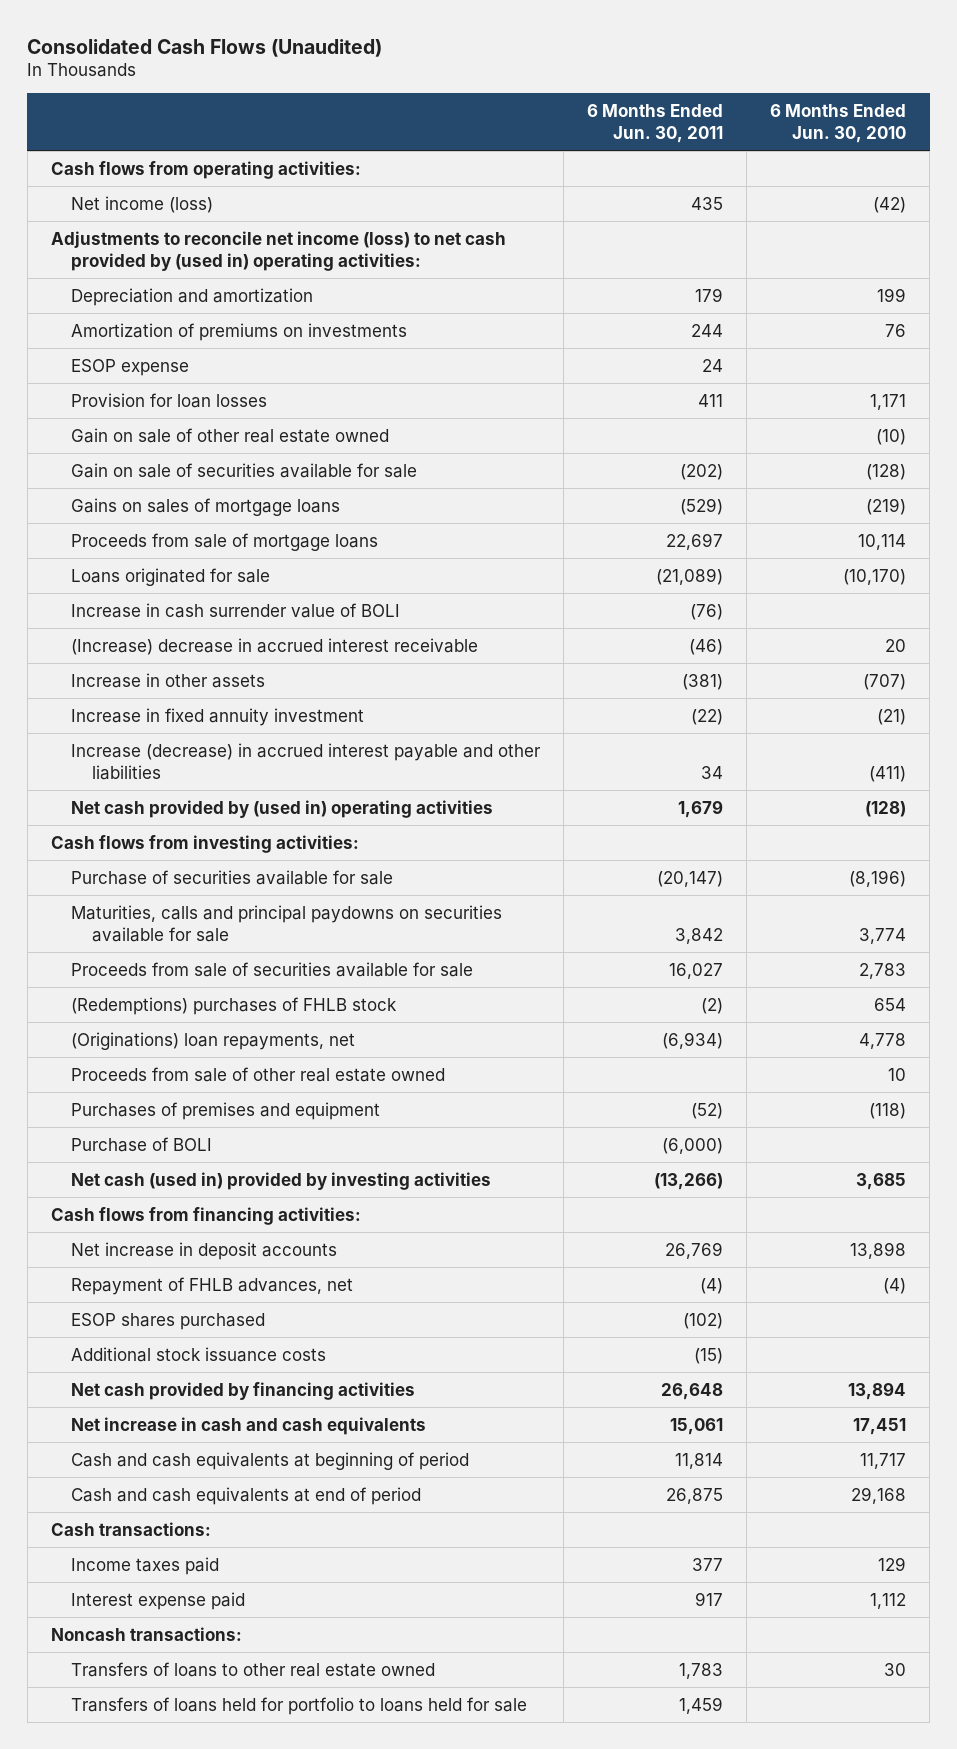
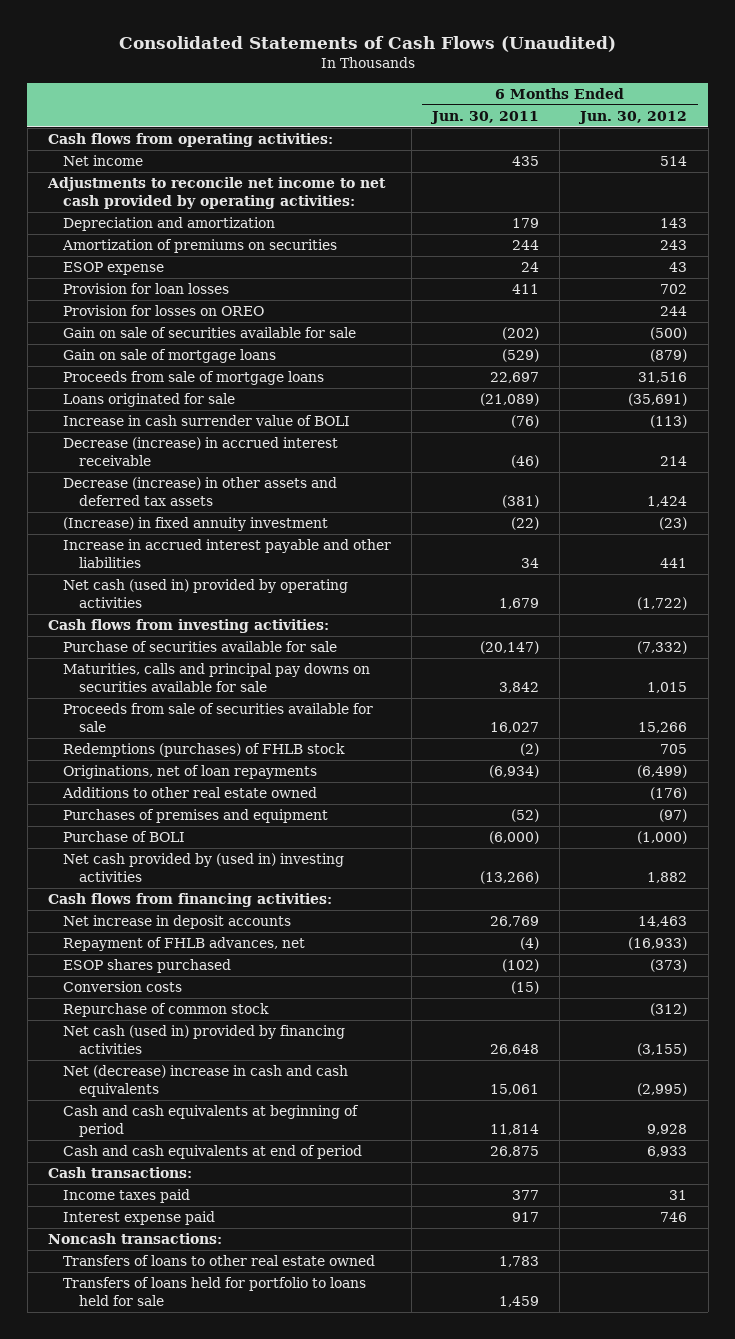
[27,38,383,57] Consolidated Cash Flows (Unaudited) -> [118,36,616,53] Consolidated Statements of Cash Flows (Unaudited)
[770,103,907,143] 6 Months Ended Jun. 30, 2010 -> none
none -> [578,110,688,124] Jun. 30, 2012
[71,195,214,213] Net income (loss) -> [63,155,144,167] Net income
[50,230,506,271] Adjustments to reconcile net income (loss) to net cash provided by (used in) operating activities: -> [46,177,386,210] Adjustments to reconcile net income to net cash provided by operating activities:
[71,322,408,341] Amortization of premiums on investments -> [62,239,338,254] Amortization of premiums on securities
[71,427,390,443] Gain on sale of other real estate owned -> none
none -> [63,305,265,317] Provision for losses on OREO
[71,497,341,516] Gains on sales of mortgage loans -> [63,349,277,364] Gain on sale of mortgage loans
[71,637,479,655] (Increase) decrease in accrued interest receivable -> [63,437,339,467] Decrease (increase) in accrued interest receivable
[71,672,266,688] Increase in other assets -> [63,477,338,507] Decrease (increase) in other assets and deferred tax assets
[71,707,365,726] Increase in fixed annuity investment -> [63,517,329,532] (Increase) in fixed annuity investment
[71,742,542,780] Increase (decrease) in accrued interest payable and other liabilities -> [63,539,392,569] Increase in accrued interest payable and other liabilities
[71,799,494,818] Net cash provided by (used in) operating activities -> [63,579,349,609] Net cash (used in) provided by operating activities
[71,904,503,942] Maturities, calls and principal paydowns on securities available for sale -> [63,663,371,693] Maturities, calls and principal pay downs on securities available for sale
[71,1066,446,1082] Proceeds from sale of other real estate owned -> none
[71,996,398,1015] (Redemptions) purchases of FHLB stock -> [63,743,346,758] Redemptions (purchases) of FHLB stock
[71,1031,356,1050] (Originations) loan repayments, net -> [63,765,318,780] Originations, net of loan repayments
none -> [62,787,318,799] Additions to other real estate owned
[71,1171,492,1190] Net cash (used in) provided by investing activities -> [63,853,345,883] Net cash provided by (used in) investing activities
[71,1346,327,1362] Additional stock issuance costs -> none
none -> [63,981,183,993] Conversion costs
none -> [63,1003,270,1018] Repurchase of common stock
[71,1381,416,1400] Net cash provided by financing activities -> [63,1025,346,1055] Net cash (used in) provided by financing activities
[71,1416,427,1435] Net increase in cash and cash equivalents -> [63,1065,349,1098] Net (decrease) increase in cash and cash equivalents

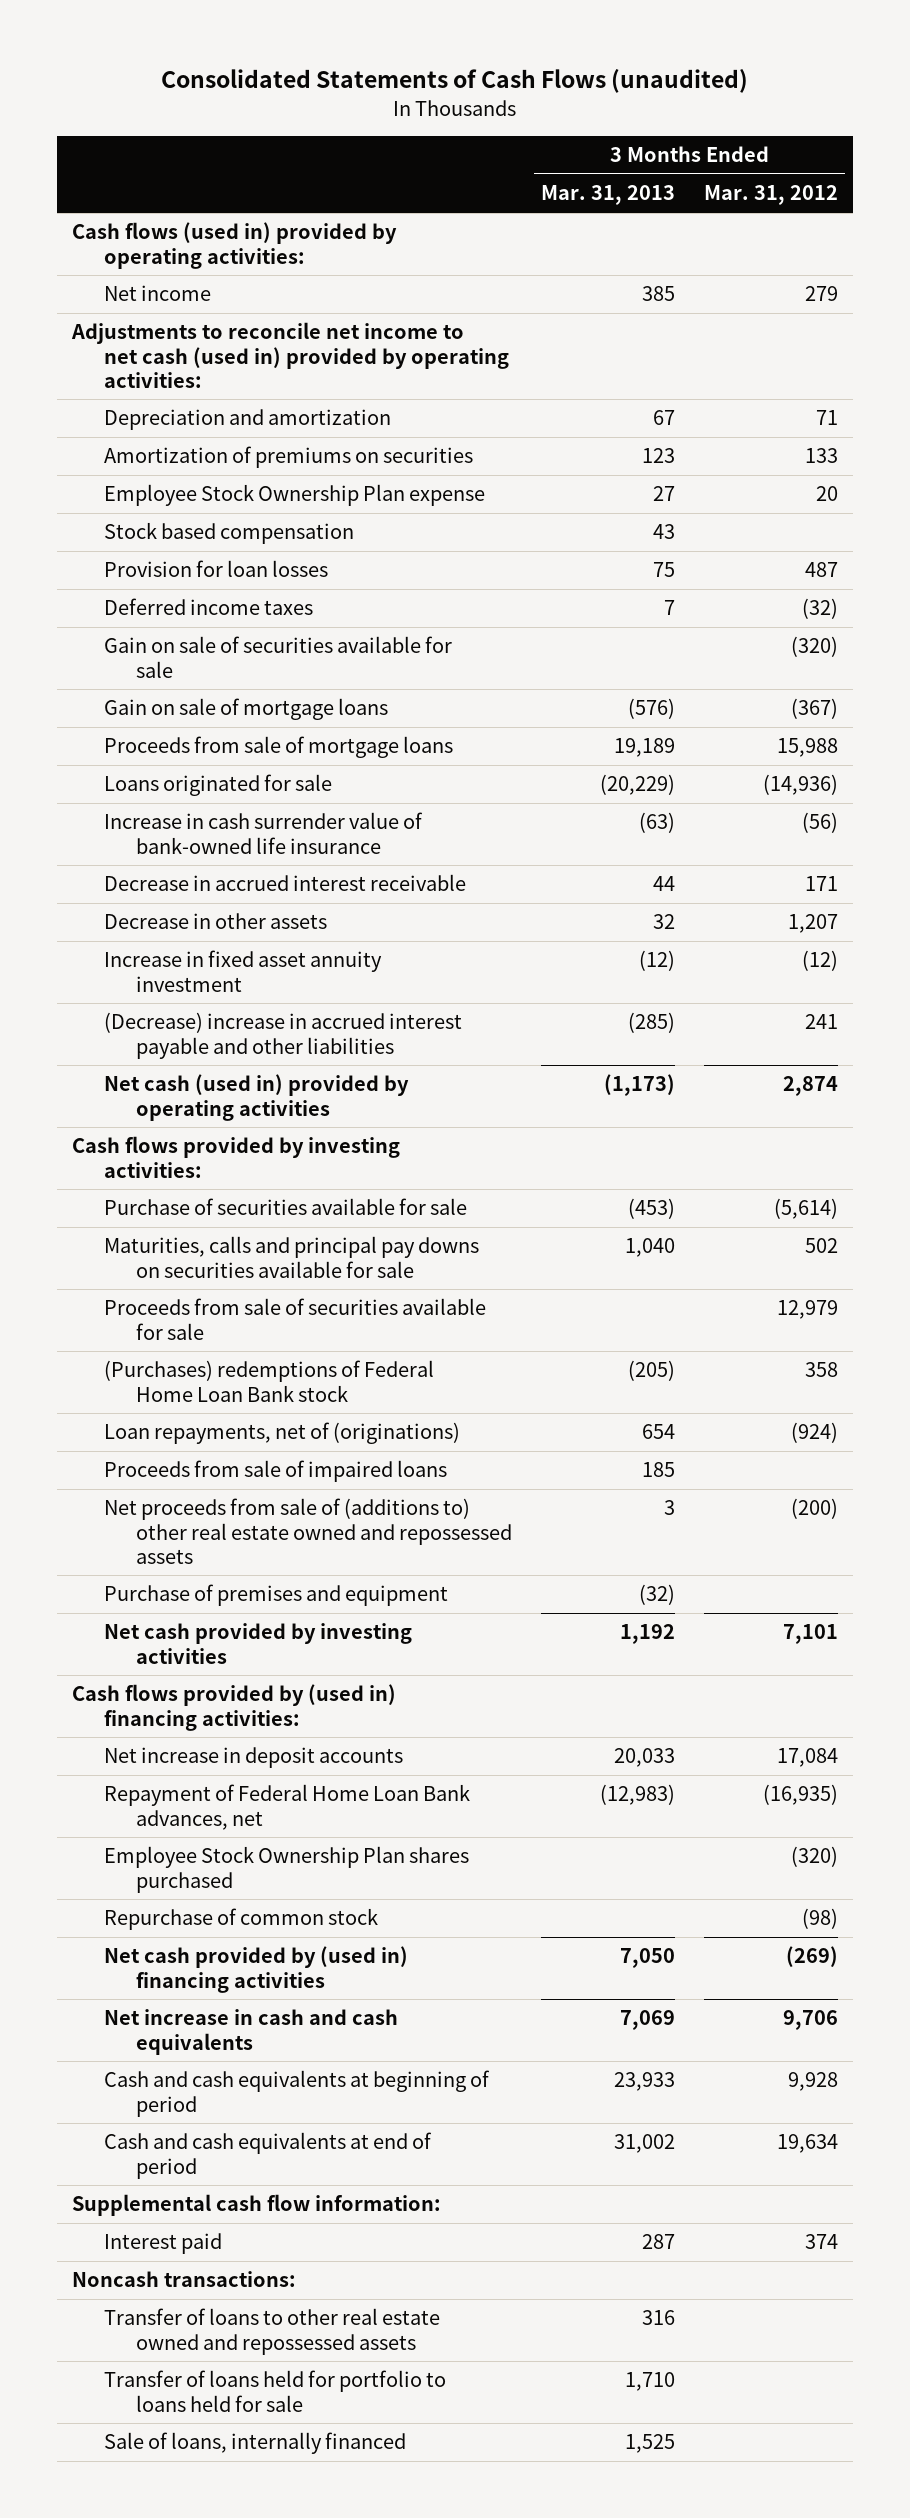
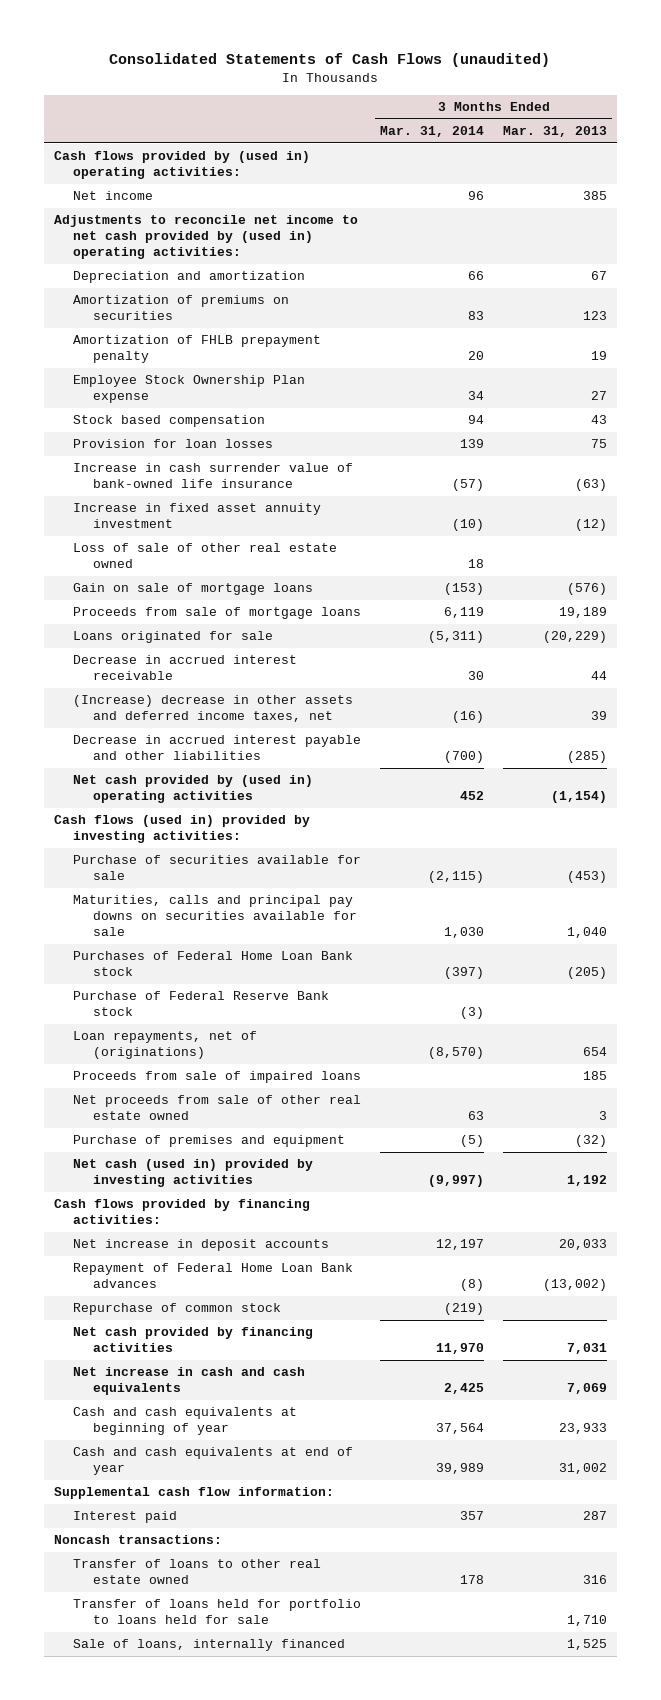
[704,185,839,206] Mar. 31, 2012 -> none
none -> [380,125,485,137] Mar. 31, 2014
[71,222,397,269] Cash flows (used in) provided by operating activities: -> [53,151,310,180] Cash flows provided by (used in) operating activities:
[70,322,509,388] Adjustments to reconcile net income to net cash (used in) provided by operating activities: -> [53,215,358,259] Adjustments to reconcile net income to net cash provided by (used in) operating activities:
none -> [73,335,322,364] Amortization of FHLB prepayment penalty
[103,598,313,616] Deferred income taxes -> none
[103,636,452,678] Gain on sale of securities available for sale -> none
[103,812,423,854] Increase in cash surrender value of bank-owned life insurance -> [73,463,354,489] Increase in cash surrender value of bank-owned life insurance
[103,950,382,992] Increase in fixed asset annuity investment -> [73,503,322,529] Increase in fixed asset annuity investment
none -> [73,543,338,569] Loss of sale of other real estate owned
[103,913,327,930] Decrease in other assets -> [73,695,354,723] (Increase) decrease in other assets and deferred income taxes, net
[652,914,675,930] 32 -> [591,711,608,721] 39
[103,1012,462,1059] (Decrease) increase in accrued interest payable and other liabilities -> [73,735,362,761] Decrease in accrued interest payable and other liabilities
[103,1074,409,1121] Net cash (used in) provided by operating activities -> [73,775,314,804] Net cash provided by (used in) operating activities
[603,1074,675,1097] (1,173) -> [551,791,608,804] (1,154)
[71,1136,400,1178] Cash flows provided by investing activities: -> [53,815,310,844] Cash flows (used in) provided by investing activities:
[103,1298,486,1340] Proceeds from sale of securities available for sale -> none
[103,1360,434,1402] (Purchases) redemptions of Federal Home Loan Bank stock -> [73,951,354,977] Purchases of Federal Home Loan Bank stock
none -> [73,991,330,1017] Purchase of Federal Reserve Bank stock
[103,1498,512,1564] Net proceeds from sale of (additions to) other real estate owned and repossessed assets -> [73,1095,362,1121] Net proceeds from sale of other real estate owned
[103,1623,412,1664] Net cash provided by investing activities -> [73,1159,314,1188] Net cash (used in) provided by investing activities
[71,1684,396,1731] Cash flows provided by (used in) financing activities: -> [53,1199,310,1225] Cash flows provided by financing activities:
[103,1846,469,1893] Employee Stock Ownership Plan shares purchased -> none
[103,1784,470,1830] Repayment of Federal Home Loan Bank advances, net -> [73,1263,354,1289] Repayment of Federal Home Loan Bank advances
[599,1784,675,1806] (12,983) -> [543,1279,608,1292] (13,002)
[103,1946,408,1993] Net cash provided by (used in) financing activities -> [73,1327,314,1353] Net cash provided by financing activities
[619,1948,675,1969] 7,050 -> [567,1343,608,1355] 7,031
[103,2070,490,2117] Cash and cash equivalents at beginning of period -> [73,1407,298,1436] Cash and cash equivalents at beginning of year
[103,2132,432,2179] Cash and cash equivalents at end of period -> [73,1447,354,1476] Cash and cash equivalents at end of year
[103,2308,440,2355] Transfer of loans to other real estate owned and repossessed assets -> [73,1559,322,1585] Transfer of loans to other real estate owned

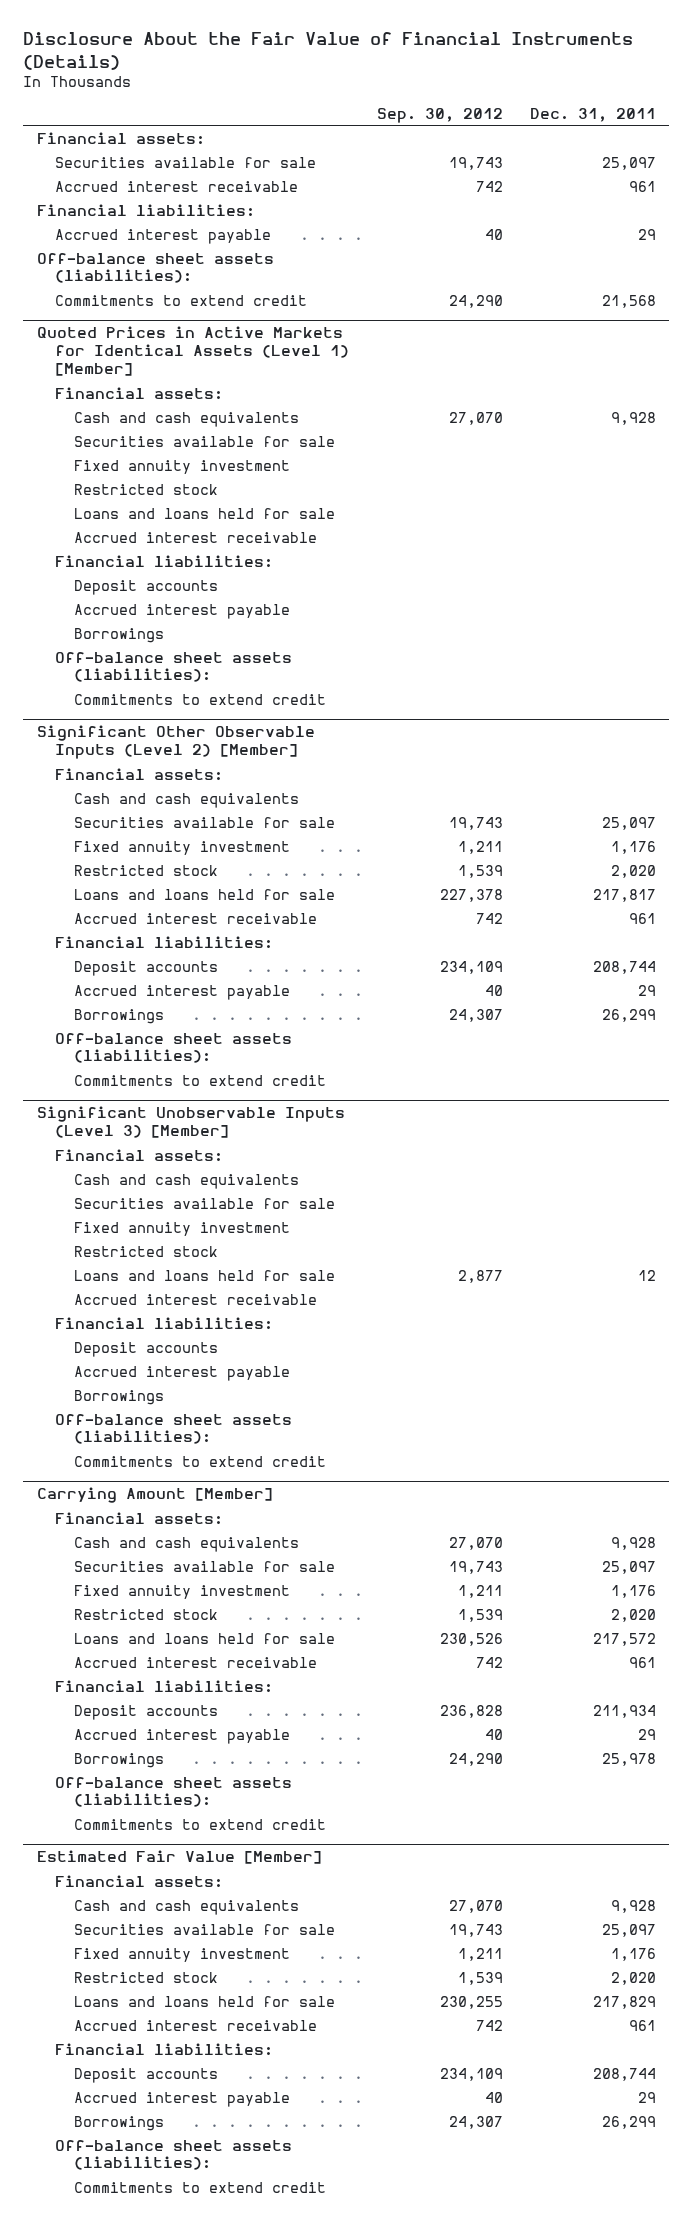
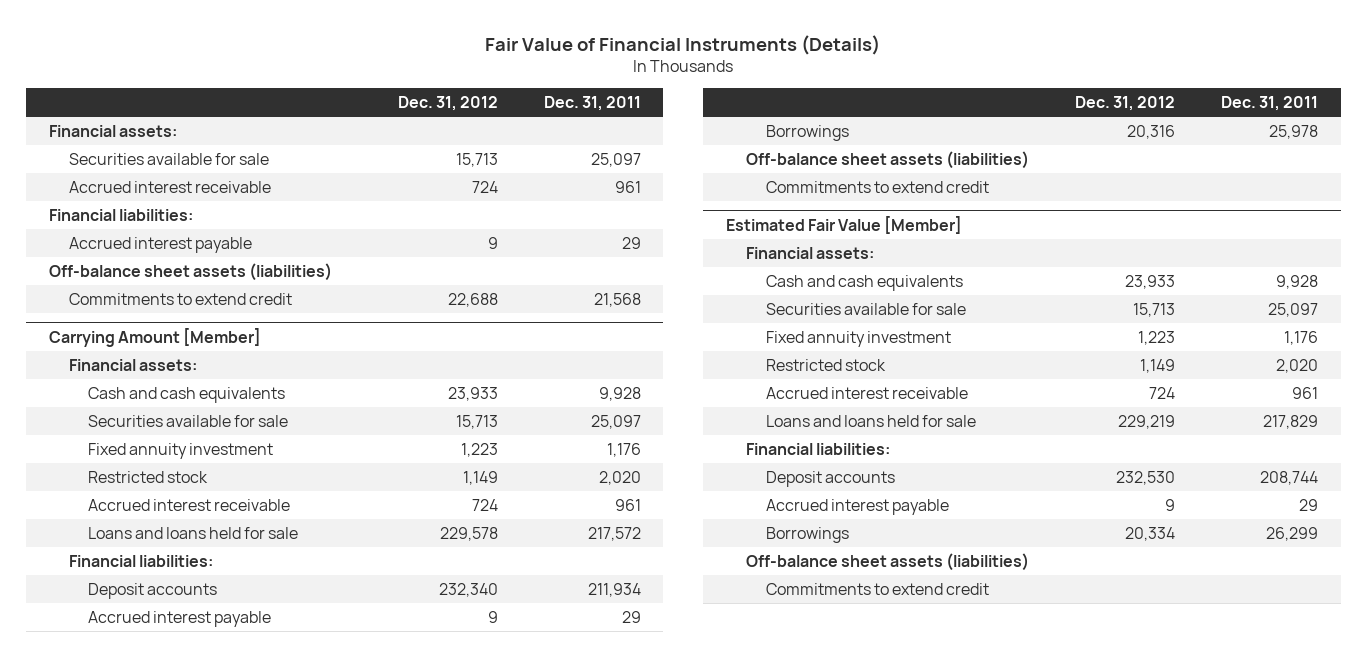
[23,32,634,70] Disclosure About the Fair Value of Financial Instruments (Details) -> [485,34,881,55] Fair Value of Financial Instruments (Details)
[376,107,503,123] Sep. 30, 2012 -> none
none -> [397,96,498,112] Dec. 31, 2012
[36,252,274,284] Off-balance sheet assets (liabilities): -> [48,262,332,281] Off-balance sheet assets (liabilities)
[36,326,350,376] Quoted Prices in Active Markets for Identical Assets (Level 1) [Member] -> none
[55,386,224,400] Financial assets: -> none
[74,411,300,427] Cash and cash equivalents -> none
[74,435,336,447] Securities available for sale -> none
[74,459,291,474] Fixed annuity investment -> none
[74,483,219,495] Restricted stock -> none
[74,507,336,519] Loans and loans held for sale -> none
[74,531,318,543] Accrued interest receivable -> none
[55,554,274,568] Financial liabilities: -> none
[74,579,219,595] Deposit accounts -> none
[74,603,291,619] Accrued interest payable -> none
[74,627,165,643] Borrowings -> none
[55,651,293,683] Off-balance sheet assets (liabilities): -> none
[74,693,327,705] Commitments to extend credit -> none
[36,725,315,760] Significant Other Observable Inputs (Level 2) [Member] -> none
[55,767,224,781] Financial assets: -> none
[74,792,300,808] Cash and cash equivalents -> none
[74,816,336,828] Securities available for sale -> none
[74,840,291,855] Fixed annuity investment -> none
[74,864,219,876] Restricted stock -> none
[74,888,336,900] Loans and loans held for sale -> none
[74,912,318,924] Accrued interest receivable -> none
[55,935,274,949] Financial liabilities: -> none
[74,960,219,976] Deposit accounts -> none
[74,984,291,1000] Accrued interest payable -> none
[74,1008,165,1024] Borrowings -> none
[55,1032,293,1064] Off-balance sheet assets (liabilities): -> none
[74,1074,327,1086] Commitments to extend credit -> none
[36,1106,345,1139] Significant Unobservable Inputs (Level 3) [Member] -> none
[55,1148,224,1162] Financial assets: -> none
[74,1173,300,1189] Cash and cash equivalents -> none
[74,1197,336,1209] Securities available for sale -> none
[74,1221,291,1236] Fixed annuity investment -> none
[74,1245,219,1257] Restricted stock -> none
[74,1269,336,1281] Loans and loans held for sale -> none
[74,1293,318,1305] Accrued interest receivable -> none
[55,1316,274,1330] Financial liabilities: -> none
[74,1341,219,1357] Deposit accounts -> none
[74,1365,291,1381] Accrued interest payable -> none
[74,1389,165,1405] Borrowings -> none
[55,1413,293,1445] Off-balance sheet assets (liabilities): -> none
[74,1455,327,1467] Commitments to extend credit -> none
[74,1632,336,1644] Loans and loans held for sale -> [88,526,299,539] Loans and loans held for sale
[55,1776,293,1808] Off-balance sheet assets (liabilities): -> [746,150,1030,169] Off-balance sheet assets (liabilities)
[74,1995,336,2007] Loans and loans held for sale -> [766,414,977,427] Loans and loans held for sale
[55,2139,293,2171] Off-balance sheet assets (liabilities): -> [746,552,1030,571] Off-balance sheet assets (liabilities)

